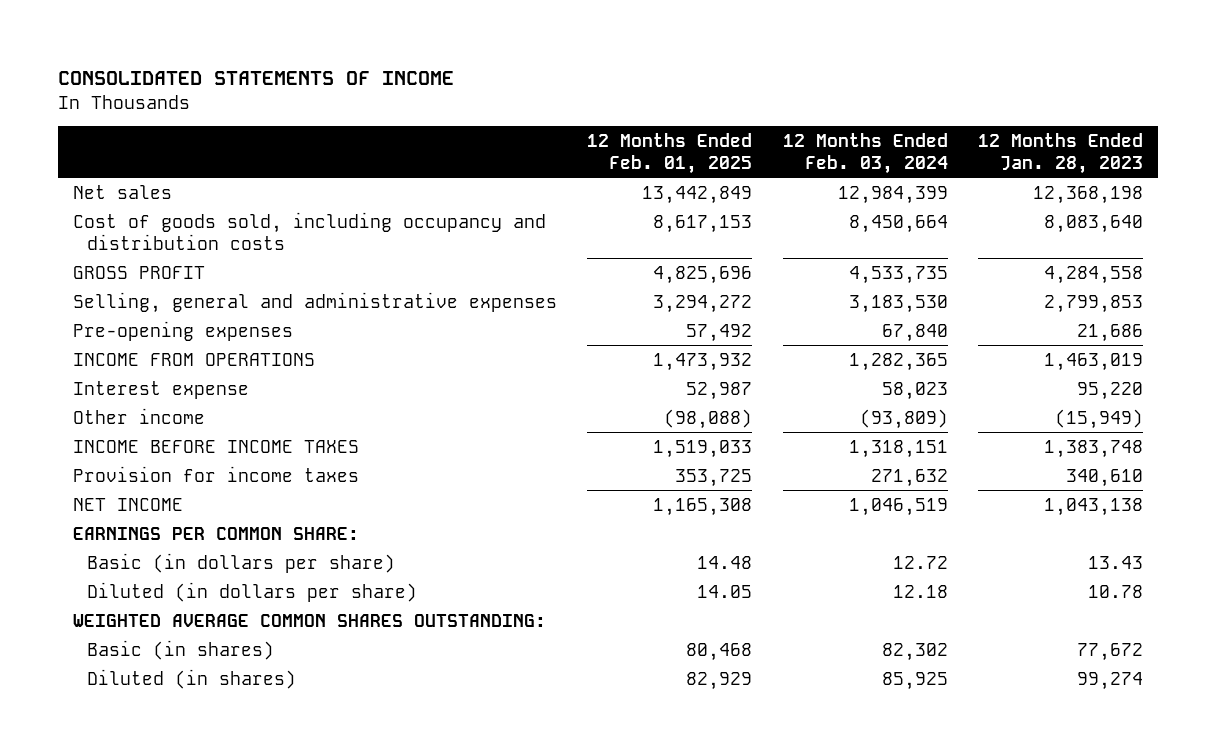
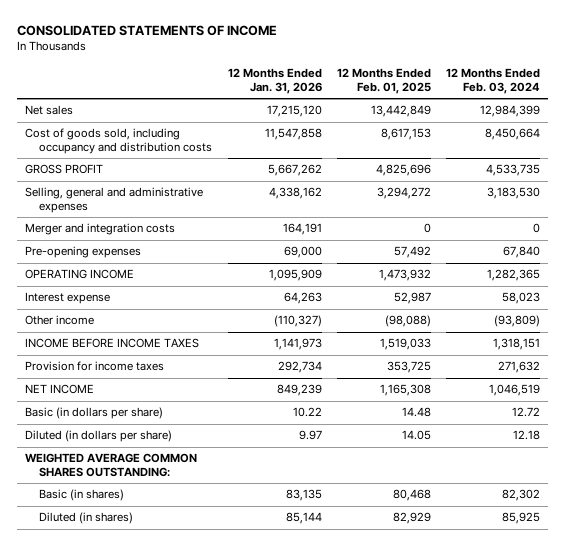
[977,133,1143,174] 12 Months Ended Jan. 28, 2023 -> none
none -> [227,68,322,94] 12 Months Ended Jan. 31, 2026
none -> [24,223,175,236] Merger and integration costs
[72,352,315,366] INCOME FROM OPERATIONS -> [24,269,134,280] OPERATING INCOME
[72,526,359,540] EARNINGS PER COMMON SHARE: -> none

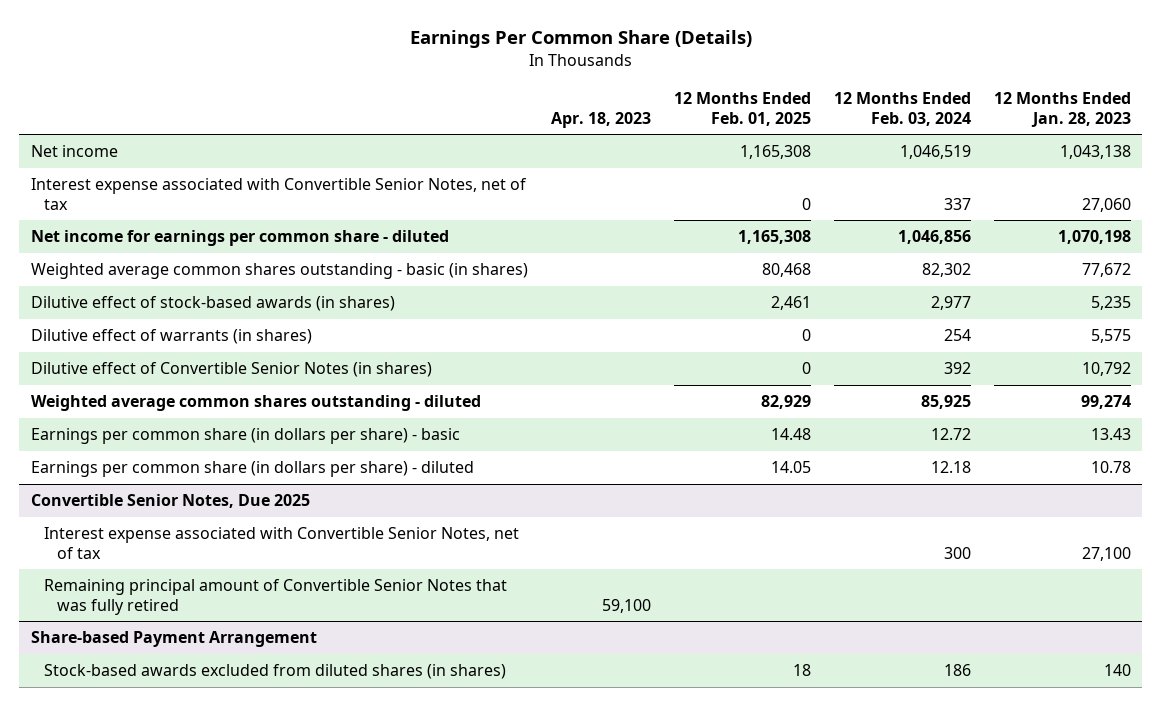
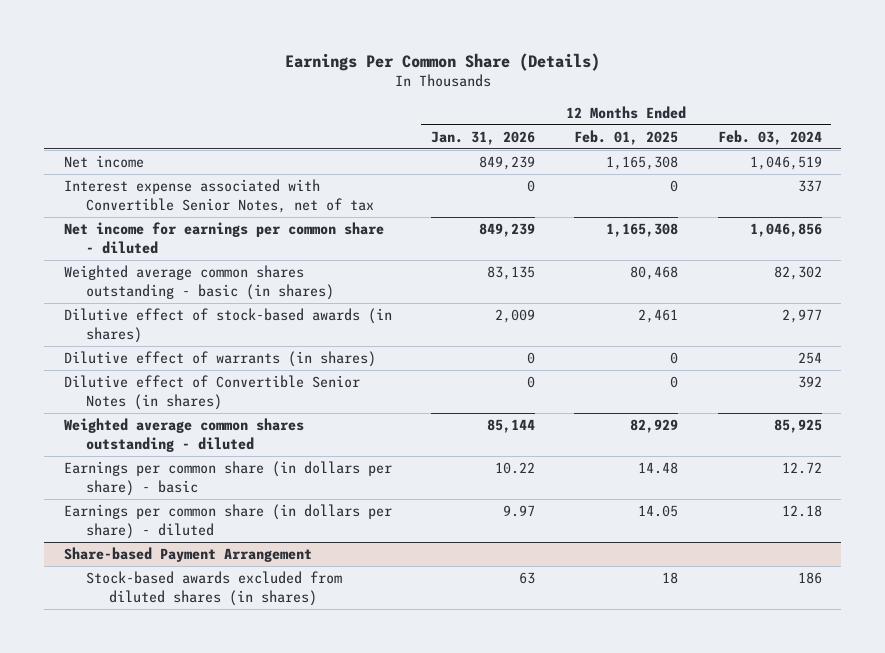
[550,111,651,128] Apr. 18, 2023 -> none
[993,92,1131,127] 12 Months Ended Jan. 28, 2023 -> none
none -> [431,130,536,145] Jan. 31, 2026
[30,494,310,509] Convertible Senior Notes, Due 2025 -> none
[43,527,519,559] Interest expense associated with Convertible Senior Notes, net of tax -> none
[43,579,507,615] Remaining principal amount of Convertible Senior Notes that was fully retired -> none

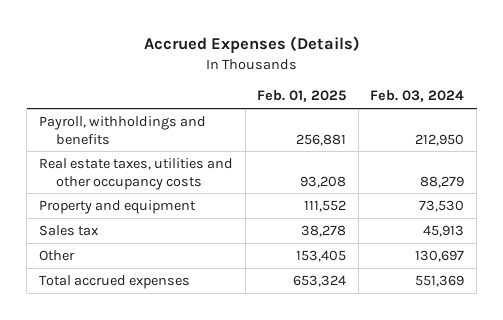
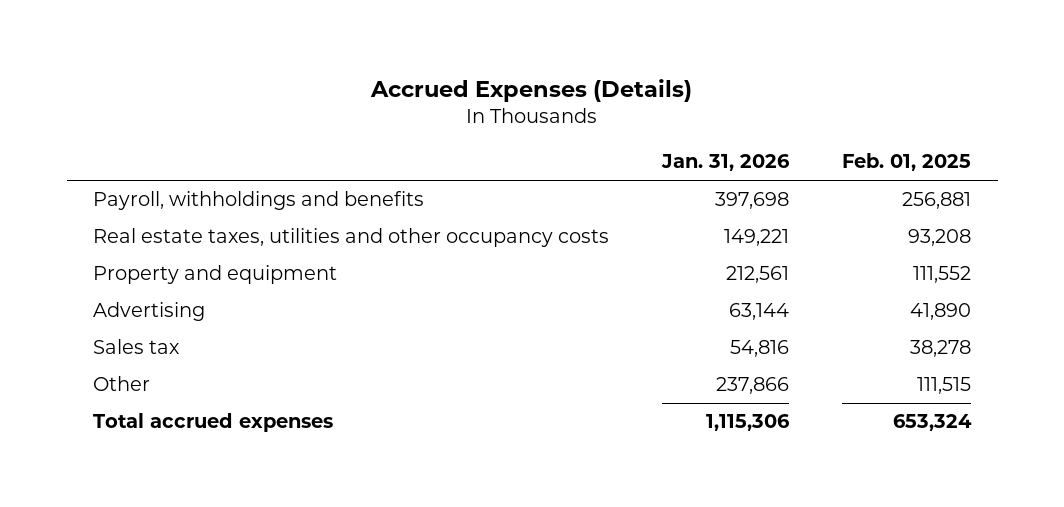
[370,90,465,103] Feb. 03, 2024 -> none
none -> [661,154,791,172] Jan. 31, 2026
none -> [93,302,206,322] Advertising
[296,249,347,262] 153,405 -> [917,377,972,395] 111,515

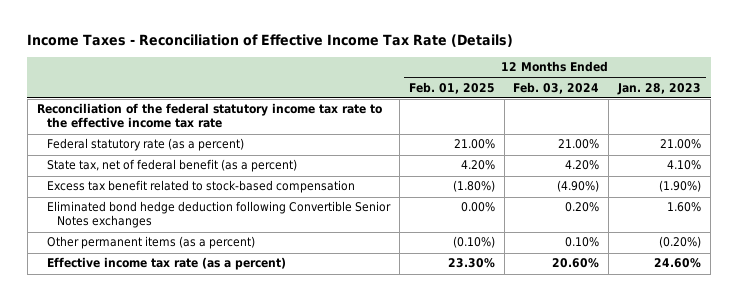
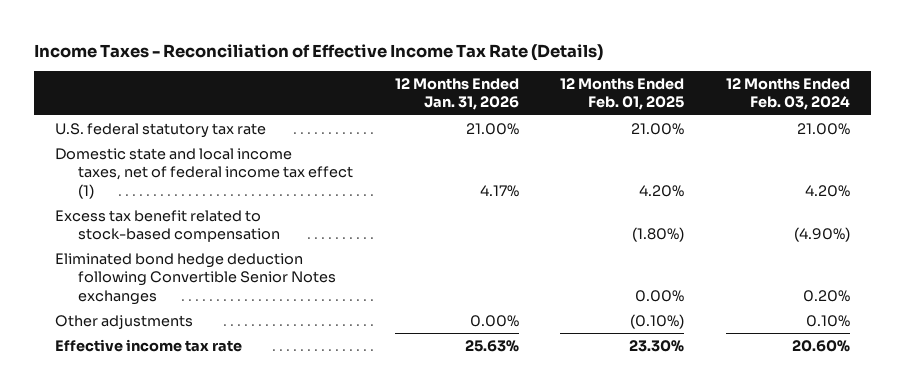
[617,82,702,95] Jan. 28, 2023 -> none
none -> [394,77,519,111] 12 Months Ended Jan. 31, 2026
[36,103,382,129] Reconciliation of the federal statutory income tax rate to the effective income tax rate -> none
[46,138,244,152] Federal statutory rate (as a percent) -> [54,122,266,138] U.S. federal statutory tax rate
[46,159,297,173] State tax, net of federal benefit (as a percent) -> [54,147,354,199] Domestic state and local income taxes, net of federal income tax effect (1)
[46,236,255,250] Other permanent items (as a percent) -> [54,314,193,329] Other adjustments
[46,257,286,271] Effective income tax rate (as a percent) -> [54,338,242,352] Effective income tax rate

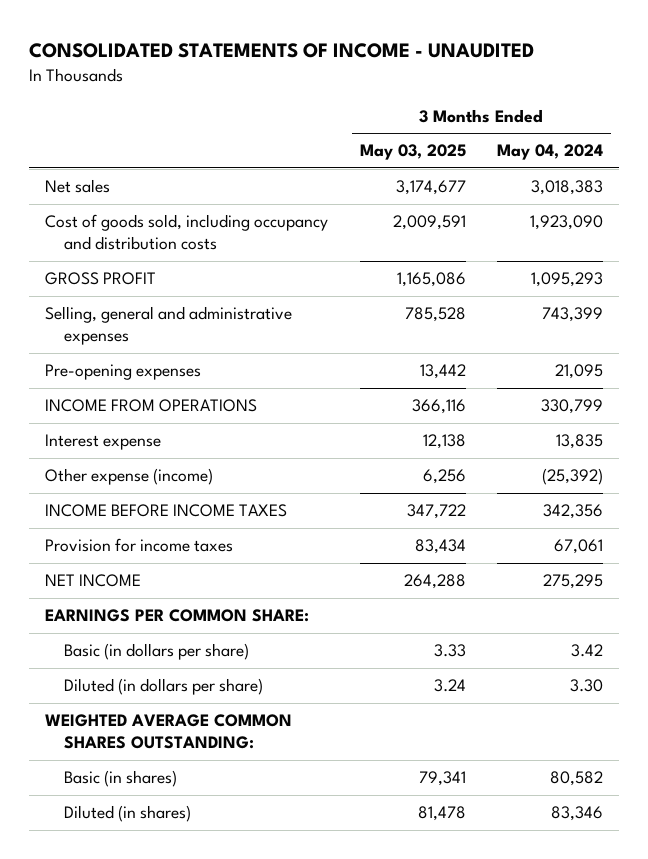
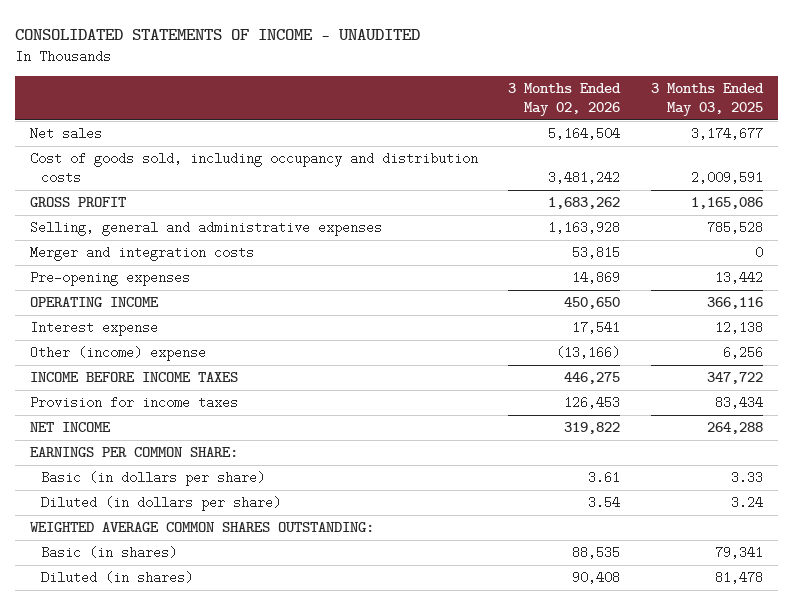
[497,144,604,161] May 04, 2024 -> none
none -> [508,83,622,117] 3 Months Ended May 02, 2026
none -> [30,246,255,262] Merger and integration costs
[45,399,258,413] INCOME FROM OPERATIONS -> [30,297,160,308] OPERATING INCOME
[45,468,214,486] Other expense (income) -> [30,346,207,362] Other (income) expense

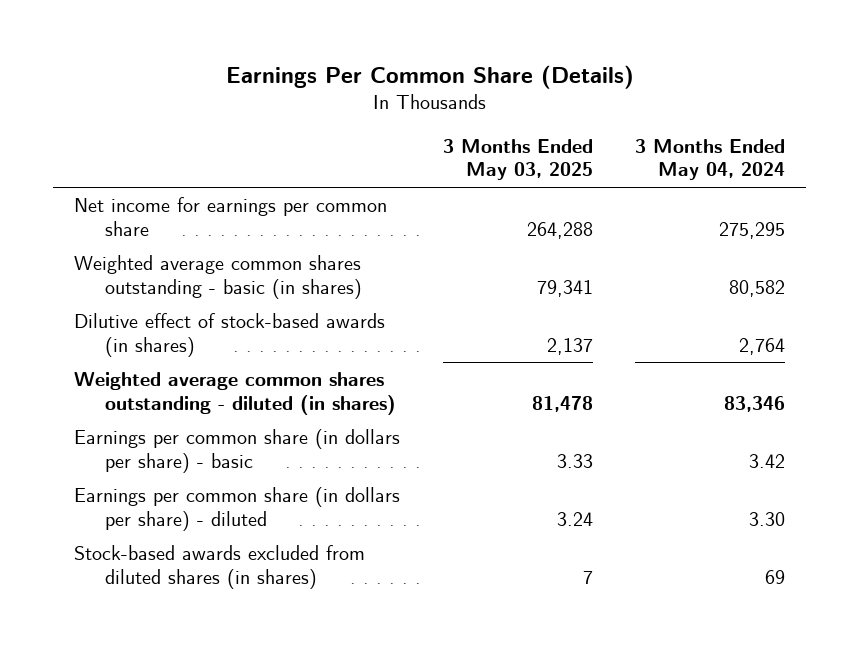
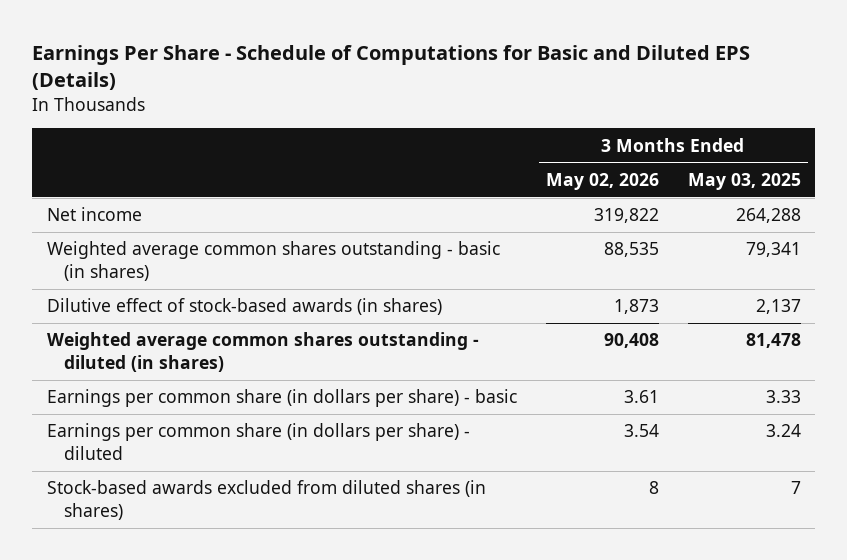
[225,64,634,89] Earnings Per Common Share (Details) -> [32,44,751,91] Earnings Per Share - Schedule of Computations for Basic and Diluted EPS (Details)
[635,139,786,181] 3 Months Ended May 04, 2024 -> none
none -> [545,173,659,191] May 02, 2026
[73,197,387,236] Net income for earnings per common share -> [46,207,142,222] Net income

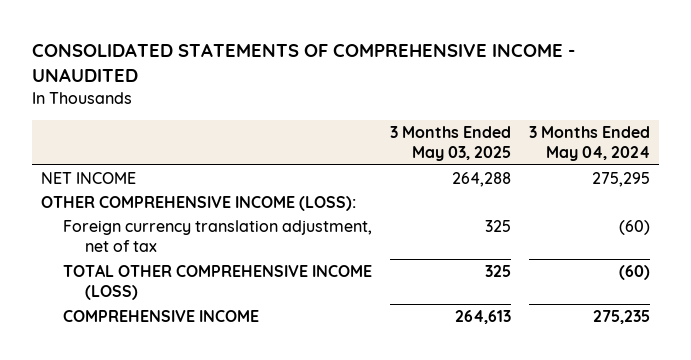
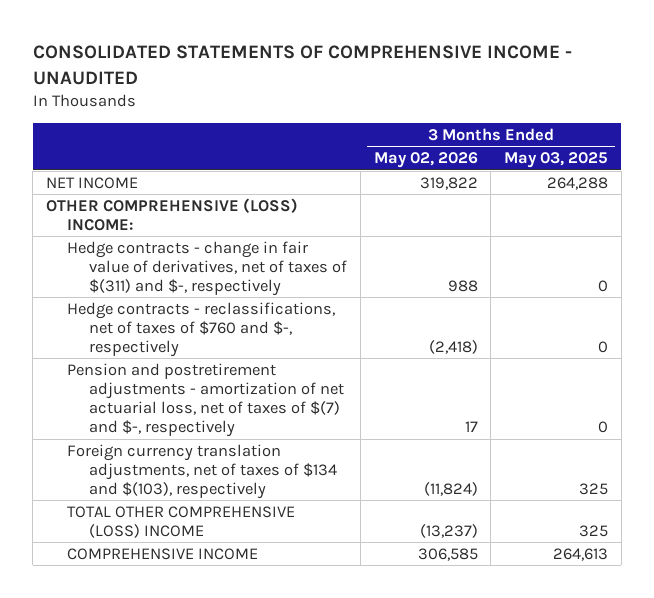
[528,126,650,162] 3 Months Ended May 04, 2024 -> none
none -> [373,152,478,169] May 02, 2026
[41,195,357,211] OTHER COMPREHENSIVE INCOME (LOSS): -> [45,197,298,231] OTHER COMPREHENSIVE (LOSS) INCOME:
none -> [67,240,348,297] Hedge contracts - change in fair value of derivatives, net of taxes of $(311) and $-, respectively
none -> [67,301,336,358] Hedge contracts - reclassifications, net of taxes of $760 and $-, respectively
none -> [67,362,345,438] Pension and postretirement adjustments - amortization of net actuarial loss, net of taxes of $(7) and $-, respectively
[62,219,372,253] Foreign currency translation adjustment, net of tax -> [67,443,338,500] Foreign currency translation adjustments, net of taxes of $134 and $(103), respectively
[62,263,372,301] TOTAL OTHER COMPREHENSIVE INCOME (LOSS) -> [67,505,296,538] TOTAL OTHER COMPREHENSIVE (LOSS) INCOME

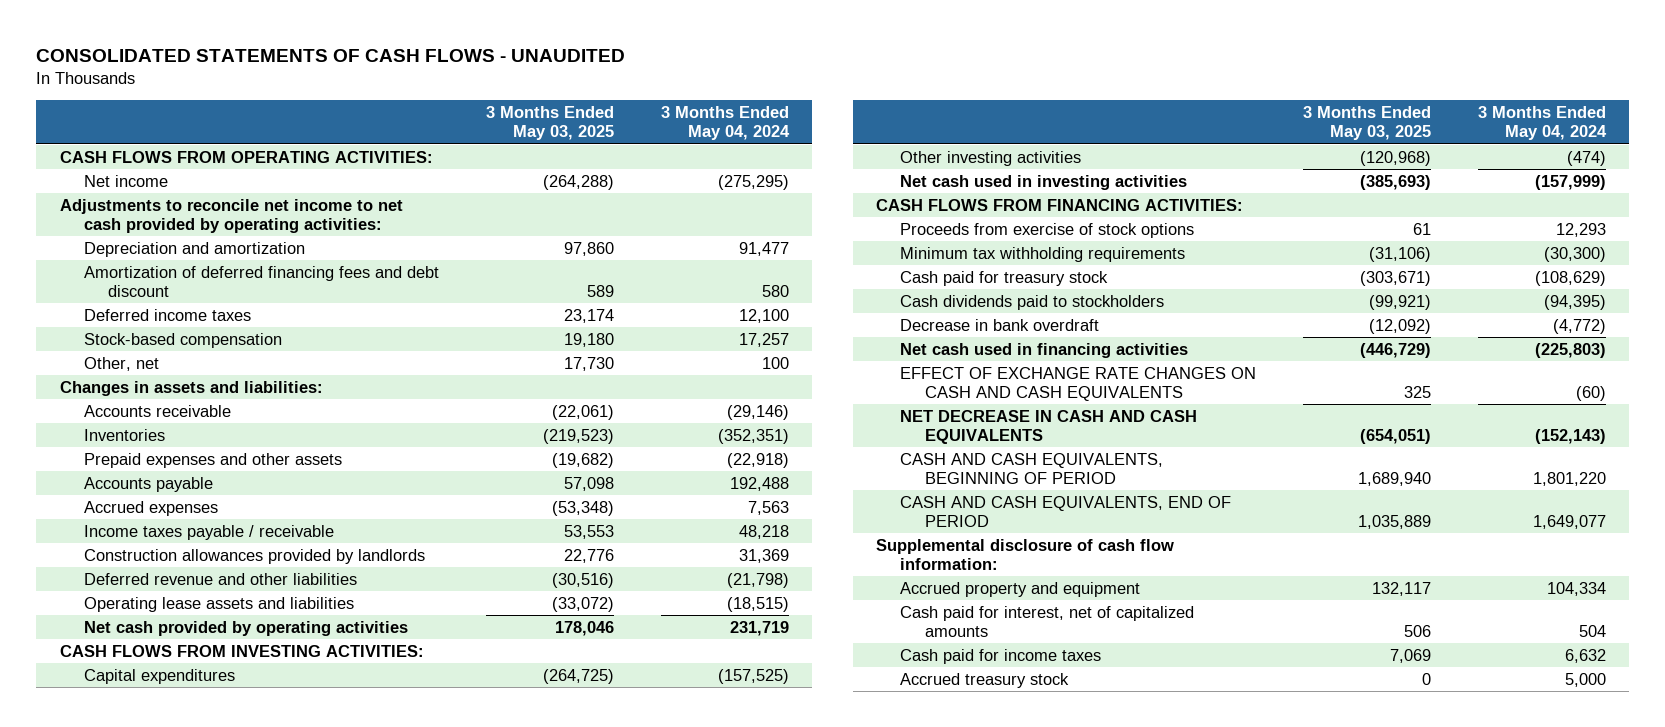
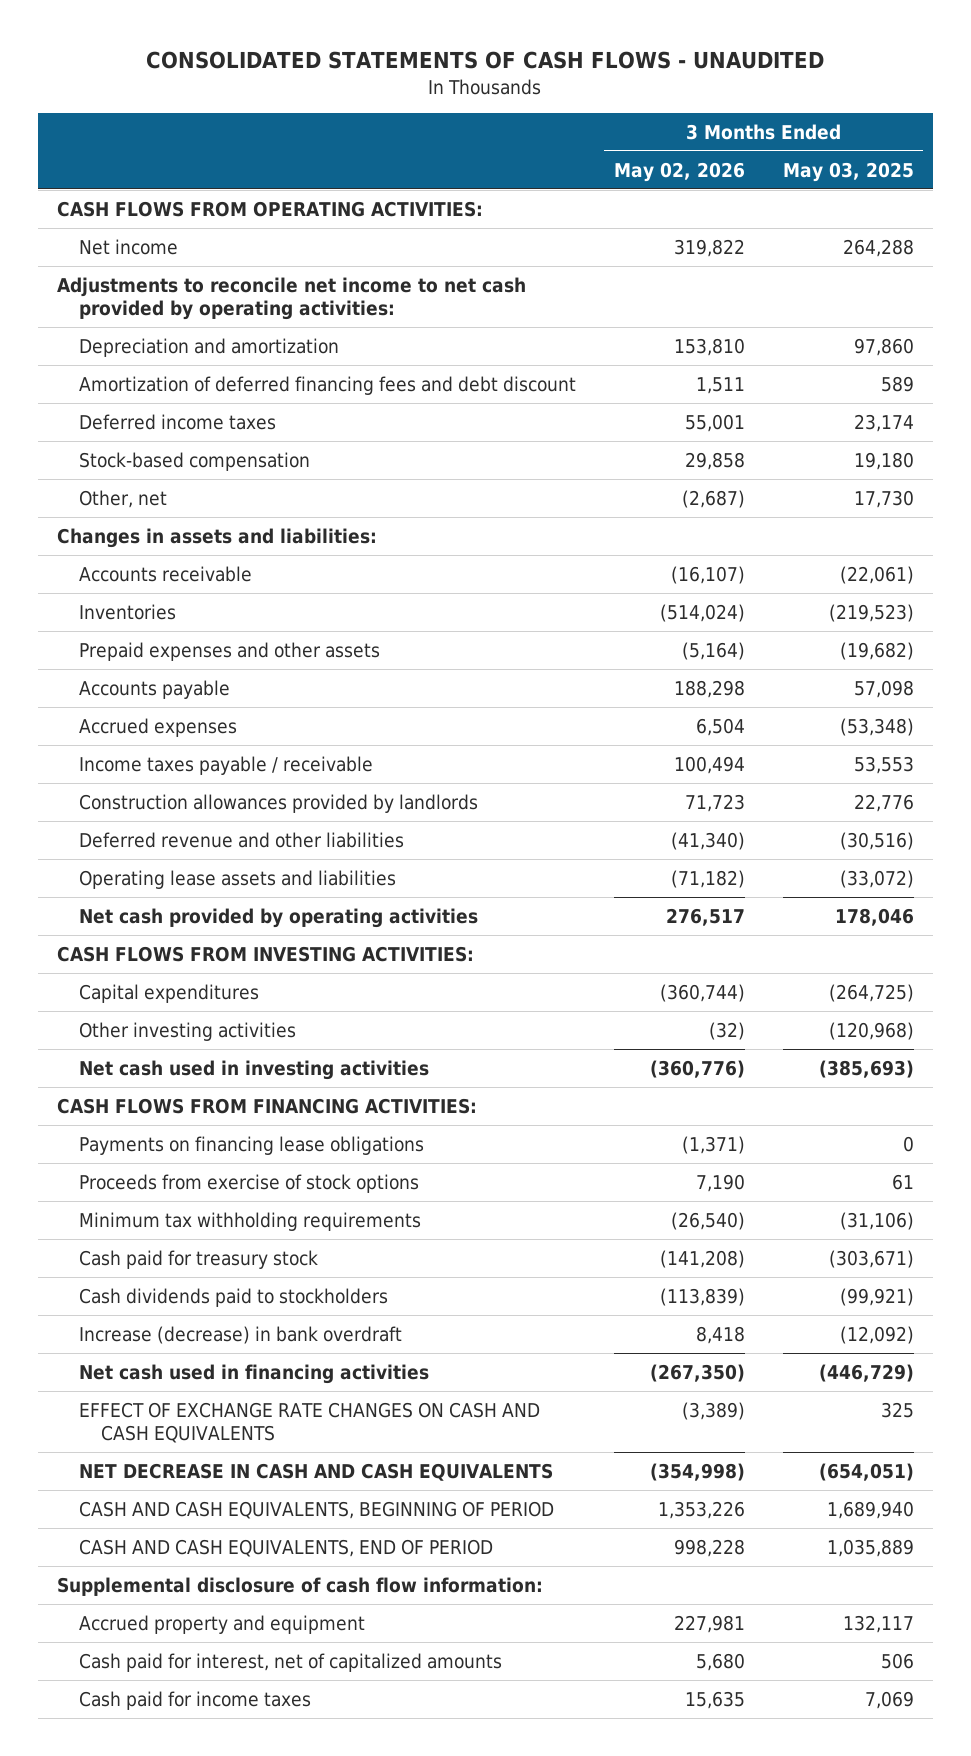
[660,106,790,141] 3 Months Ended May 04, 2024 -> none
none -> [613,161,745,182] May 02, 2026
[543,174,615,190] (264,288) -> [842,238,914,257] 264,288
none -> [79,1135,425,1155] Payments on financing lease obligations
[900,318,1100,331] Decrease in bank overdraft -> [79,1325,403,1344] Increase (decrease) in bank overdraft
[900,672,1070,688] Accrued treasury stock -> none

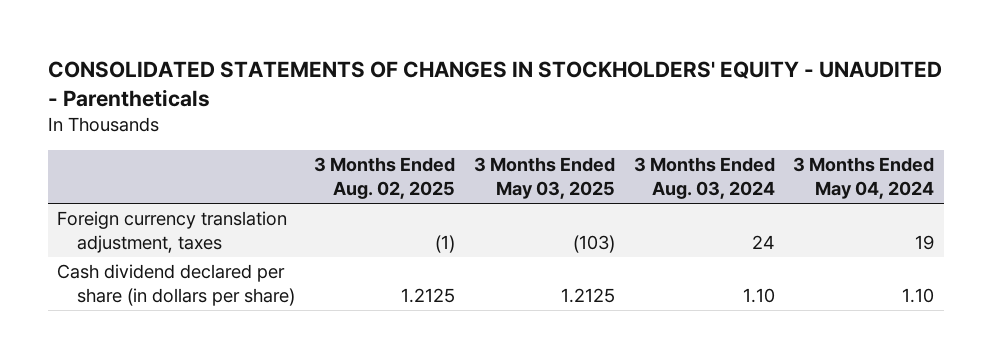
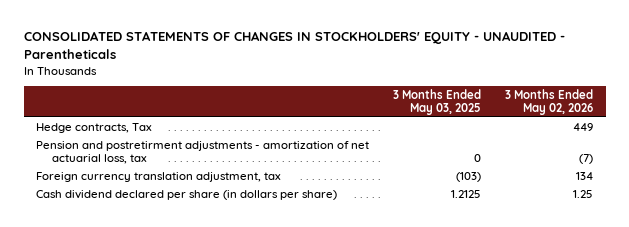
[313,157,455,200] 3 Months Ended Aug. 02, 2025 -> none
[633,157,775,200] 3 Months Ended Aug. 03, 2024 -> none
[793,157,935,200] 3 Months Ended May 04, 2024 -> none
none -> [505,88,594,115] 3 Months Ended May 02, 2026
none -> [35,122,152,133] Hedge contracts, Tax
none -> [35,140,369,164] Pension and postretirment adjustments - amortization of net actuarial loss, tax
[57,211,288,254] Foreign currency translation adjustment, taxes -> [35,171,281,182] Foreign currency translation adjustment, tax

